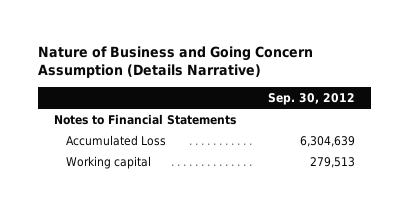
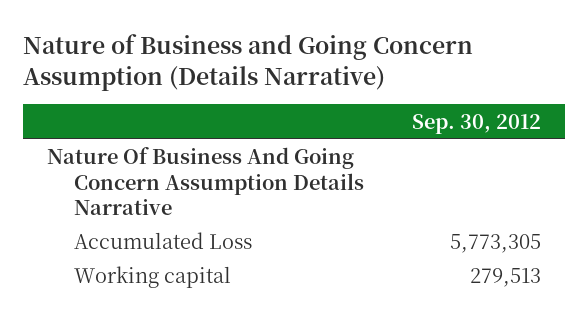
[53,113,236,125] Notes to Financial Statements -> none
none -> [47,147,365,216] Nature Of Business And Going Concern Assumption Details Narrative
[300,135,356,147] 6,304,639 -> [450,234,542,254] 5,773,305

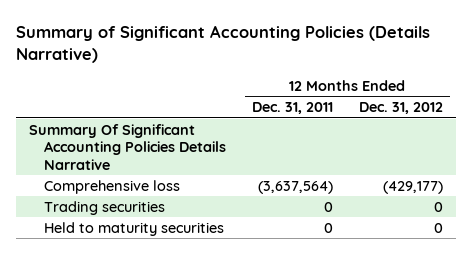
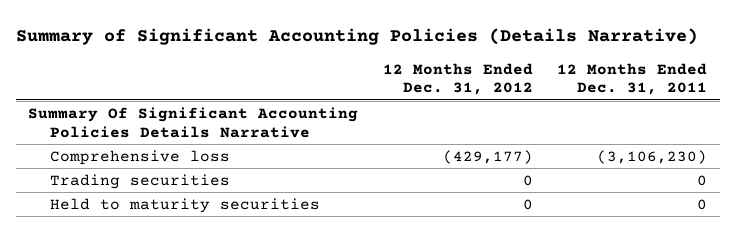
[257,180,333,194] (3,637,564) -> [597,149,708,164] (3,106,230)

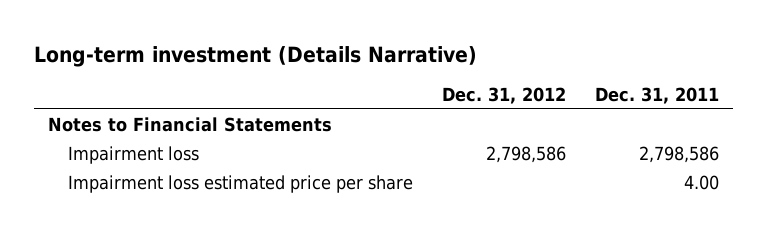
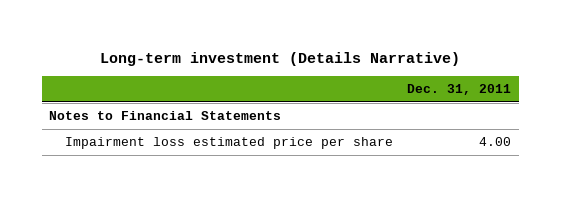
[441,86,566,104] Dec. 31, 2012 -> none
[67,146,199,165] Impairment loss -> none

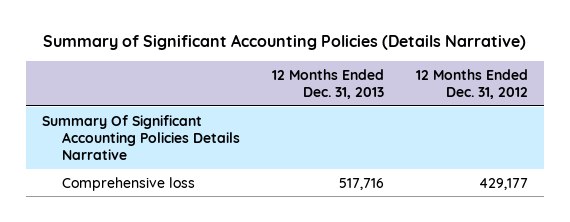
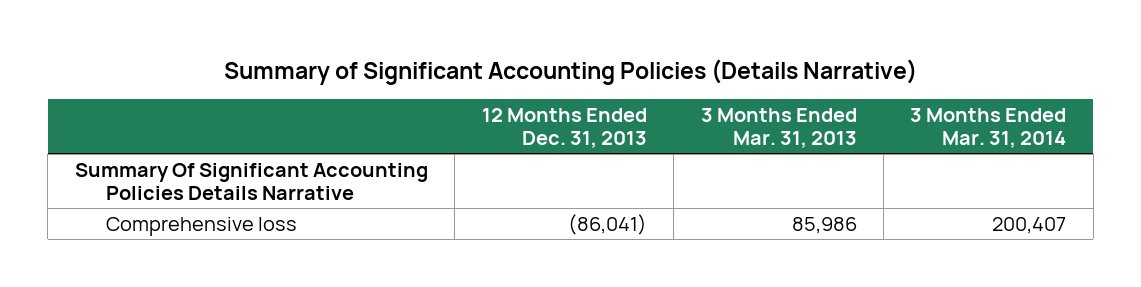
[416,68,529,100] 12 Months Ended Dec. 31, 2012 -> none
none -> [700,107,857,149] 3 Months Ended Mar. 31, 2013
none -> [910,107,1067,149] 3 Months Ended Mar. 31, 2014
[338,177,384,190] 517,716 -> [567,213,647,235] (86,041)

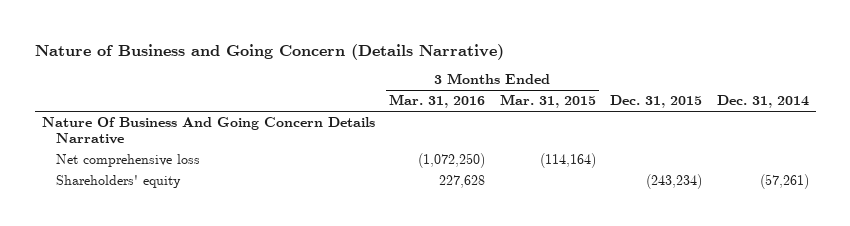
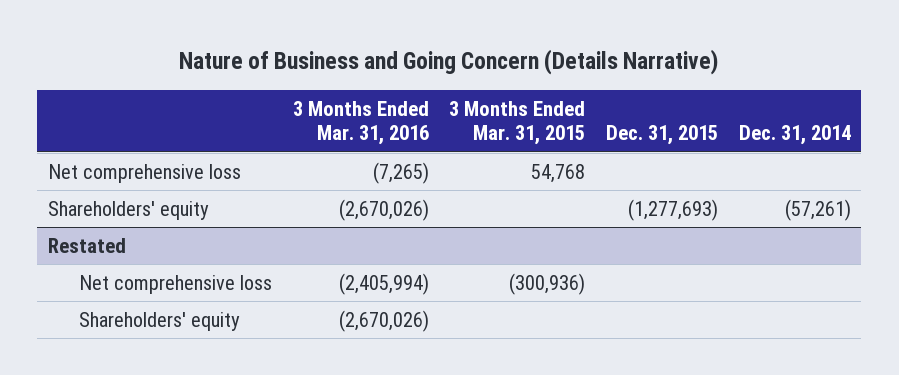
[41,117,375,145] Nature Of Business And Going Concern Details Narrative -> none
[418,153,486,169] (1,072,250) -> [372,161,429,184] (7,265)
[539,153,596,169] (114,164) -> [531,163,586,183] 54,768
[439,175,486,189] 227,628 -> [338,198,429,221] (2,670,026)
[646,174,703,190] (243,234) -> [628,198,719,221] (1,277,693)
none -> [47,237,126,253] Restated
none -> [78,274,272,294] Net comprehensive loss
none -> [78,311,240,331] Shareholders' equity

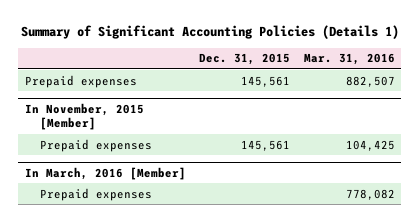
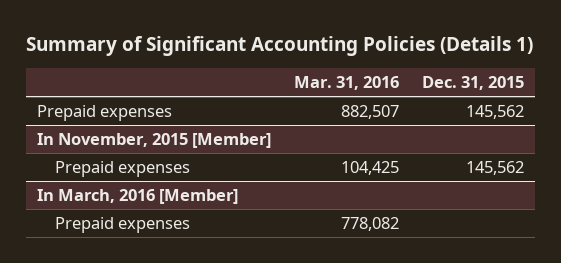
[241,75,291,87] 145,561 -> [465,105,524,120] 145,562
[241,139,291,151] 145,561 -> [465,161,524,176] 145,562

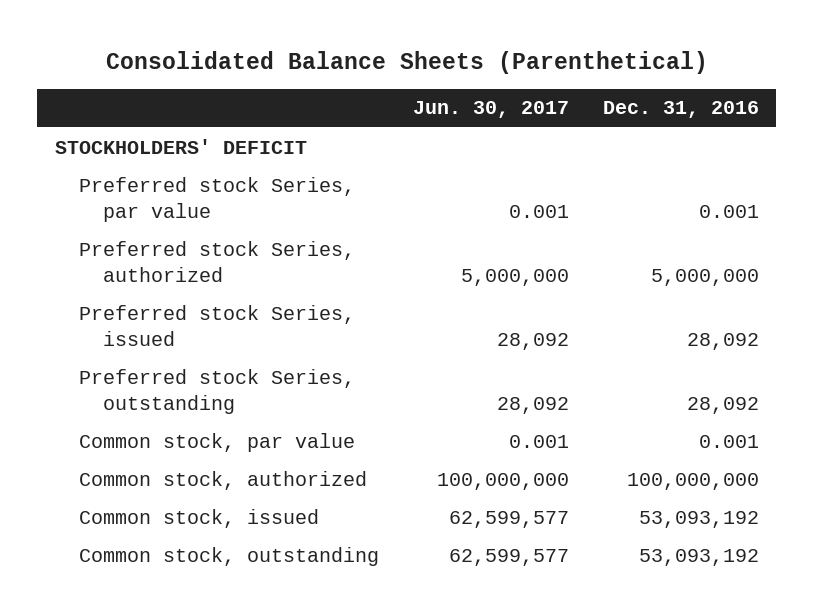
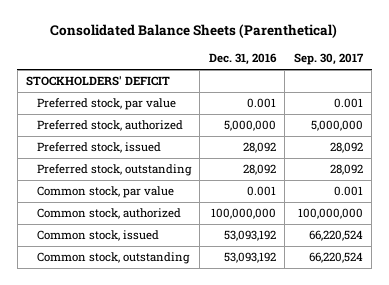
[412,101,569,119] Jun. 30, 2017 -> none
none -> [293,52,364,65] Sep. 30, 2017
[78,176,355,222] Preferred stock Series, par value -> [36,98,176,111] Preferred stock, par value
[78,240,355,282] Preferred stock Series, authorized -> [36,120,183,132] Preferred stock, authorized
[78,304,355,346] Preferred stock Series, issued -> [36,142,161,154] Preferred stock, issued
[78,368,355,414] Preferred stock Series, outstanding -> [36,164,192,177] Preferred stock, outstanding

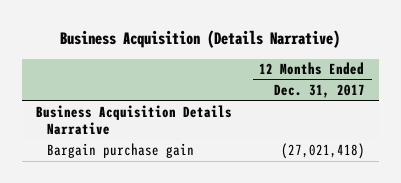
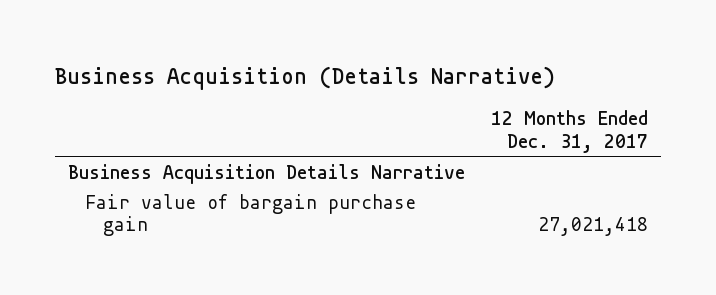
[46,143,194,159] Bargain purchase gain -> [85,193,417,237] Fair value of bargain purchase gain
[280,143,365,160] (27,021,418) -> [537,217,648,237] 27,021,418

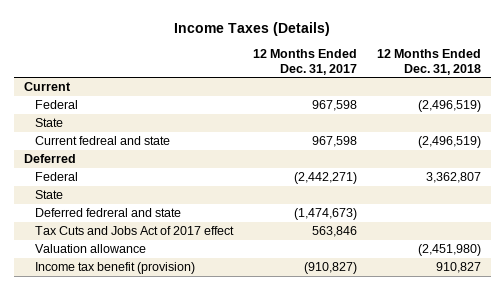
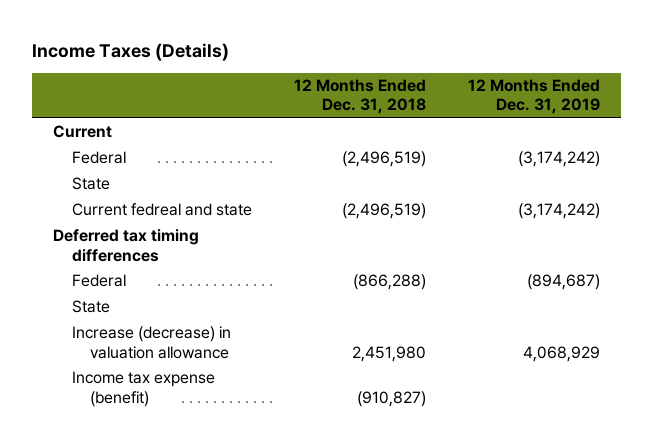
[252,49,357,75] 12 Months Ended Dec. 31, 2017 -> none
none -> [467,79,600,115] 12 Months Ended Dec. 31, 2019
[23,154,76,164] Deferred -> [53,229,200,262] Deferred tax timing differences
[425,172,481,184] 3,362,807 -> [352,274,426,291] (866,288)
[34,208,181,218] Deferred fedreral and state -> none
[34,226,234,236] Tax Cuts and Jobs Act of 2017 effect -> none
[34,244,146,254] Valuation allowance -> [71,326,231,359] Increase (decrease) in valuation allowance
[417,244,481,257] (2,451,980) -> [351,345,426,362] 2,451,980
[34,262,195,275] Income tax benefit (provision) -> [71,371,215,407] Income tax expense (benefit)
[435,262,481,274] 910,827 -> [356,390,426,407] (910,827)

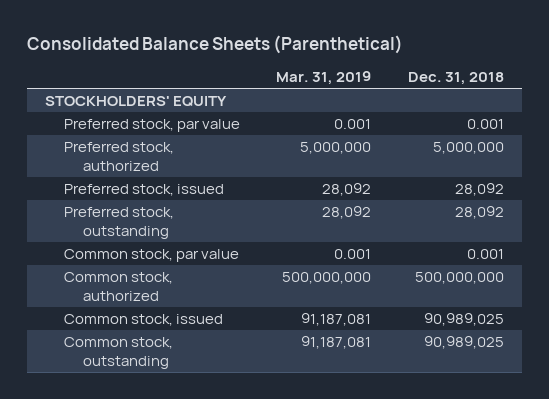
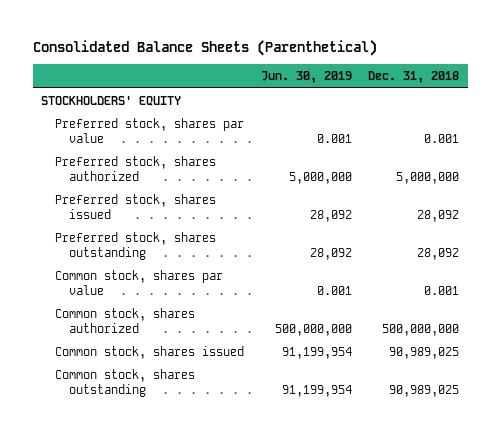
[276,70,372,85] Mar. 31, 2019 -> none
none -> [260,71,352,84] Jun. 30, 2019
[64,119,241,133] Preferred stock, par value -> [55,117,245,143] Preferred stock, shares par value
[64,142,175,171] Preferred stock, authorized -> [55,155,217,181] Preferred stock, shares authorized
[64,184,225,197] Preferred stock, issued -> [55,193,217,219] Preferred stock, shares issued
[64,207,175,239] Preferred stock, outstanding -> [55,231,217,260] Preferred stock, shares outstanding
[64,249,240,263] Common stock, par value -> [55,269,224,295] Common stock, shares par value
[64,272,174,301] Common stock, authorized -> [55,307,196,333] Common stock, shares authorized
[64,314,224,327] Common stock, issued -> [55,345,245,359] Common stock, shares issued
[64,337,174,369] Common stock, outstanding -> [55,368,196,397] Common stock, shares outstanding

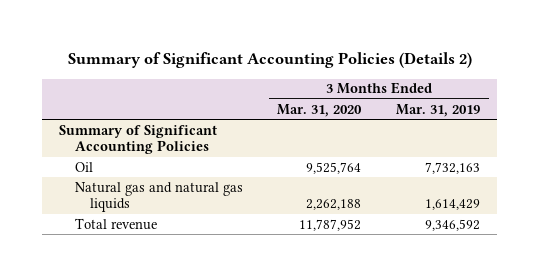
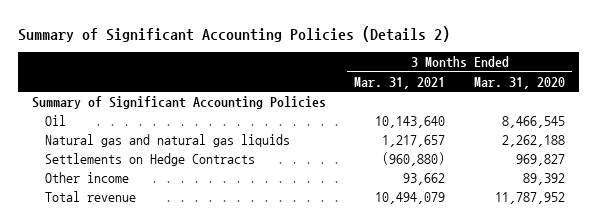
[396,103,481,117] Mar. 31, 2019 -> none
none -> [354,76,446,89] Mar. 31, 2021
[306,161,362,174] 9,525,764 -> [501,116,565,129] 8,466,545
none -> [45,153,256,167] Settlements on Hedge Contracts
none -> [45,172,130,184] Other income

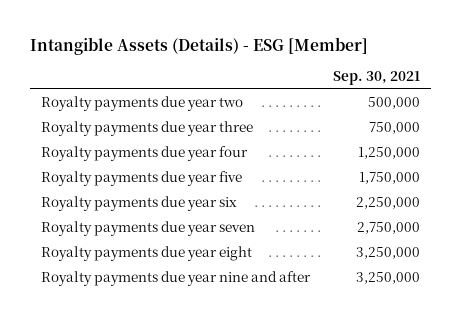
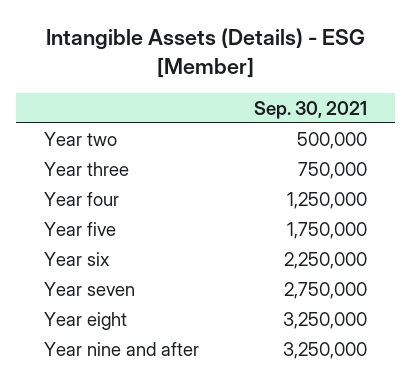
[41,96,244,112] Royalty payments due year two -> [43,131,117,146] Year two
[41,121,254,137] Royalty payments due year three -> [43,161,129,176] Year three
[41,146,249,162] Royalty payments due year four -> [43,191,119,206] Year four
[41,171,243,187] Royalty payments due year five -> [43,221,116,236] Year five
[41,196,238,212] Royalty payments due year six -> [43,251,110,266] Year six
[41,221,256,237] Royalty payments due year seven -> [43,281,135,296] Year seven
[41,246,253,262] Royalty payments due year eight -> [43,311,127,330] Year eight
[41,271,312,287] Royalty payments due year nine and after -> [43,341,199,356] Year nine and after

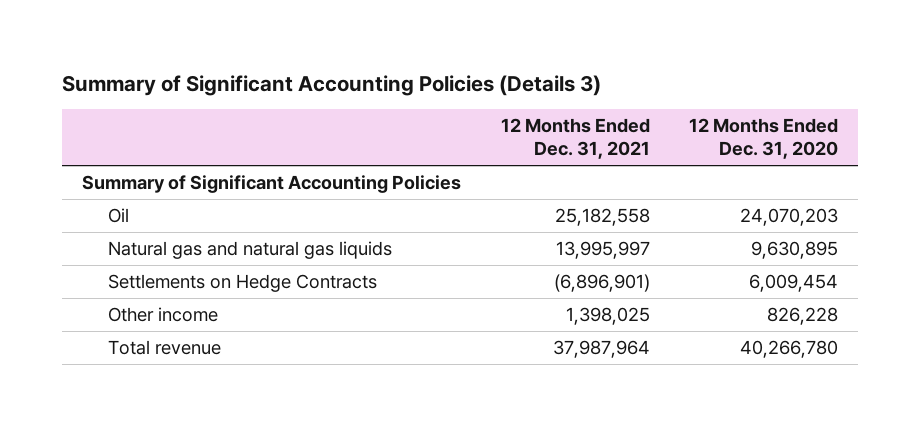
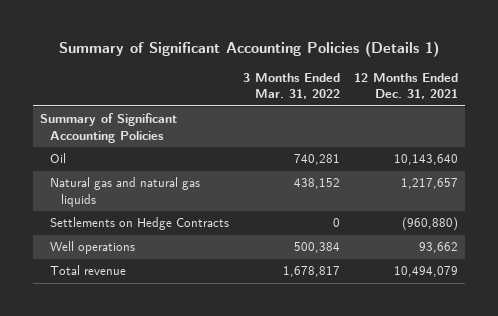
[62,74,602,96] Summary of Significant Accounting Policies (Details 3) -> [59,41,440,58] Summary of Significant Accounting Policies (Details 1)
[689,118,839,159] 12 Months Ended Dec. 31, 2020 -> none
none -> [243,73,341,100] 3 Months Ended Mar. 31, 2022
[107,307,218,323] Other income -> none
[554,208,650,227] 25,182,558 -> [394,154,459,166] 10,143,640
[555,241,650,260] 13,995,997 -> [401,178,459,190] 1,217,657
[553,274,650,293] (6,896,901) -> [402,217,459,232] (960,880)
none -> [50,241,136,255] Well operations
[552,340,650,359] 37,987,964 -> [394,266,459,278] 10,494,079

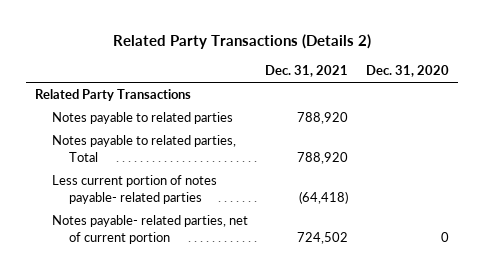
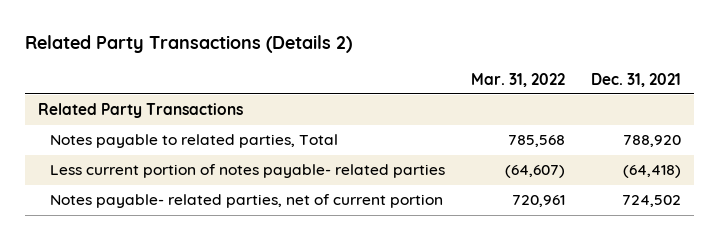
[366,65,450,78] Dec. 31, 2020 -> none
none -> [470,72,565,87] Mar. 31, 2022
[51,112,233,125] Notes payable to related parties -> none

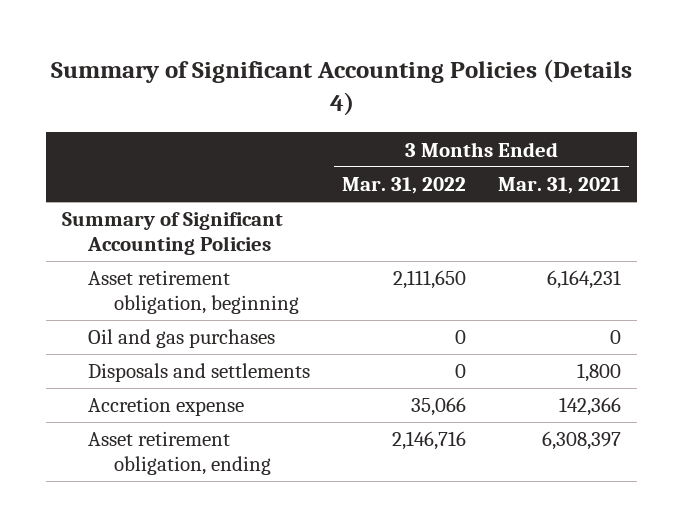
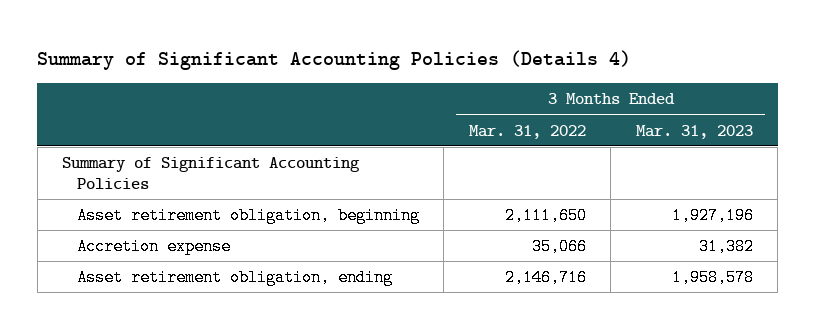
[498,177,622,195] Mar. 31, 2021 -> none
none -> [635,124,753,139] Mar. 31, 2023
[87,329,275,349] Oil and gas purchases -> none
[87,363,310,383] Disposals and settlements -> none

